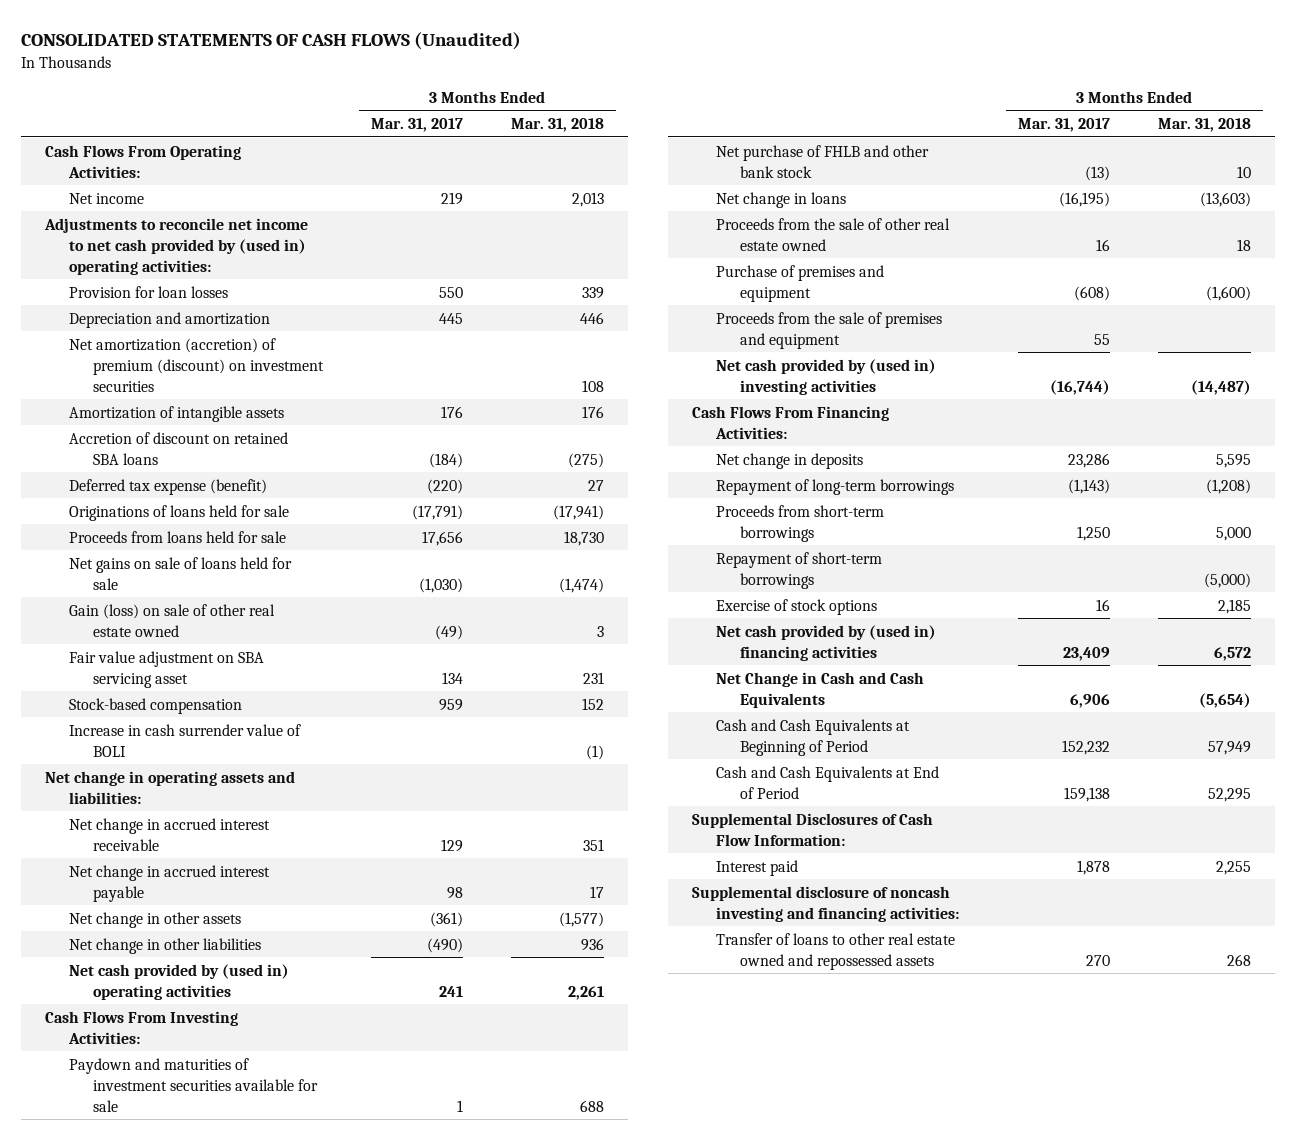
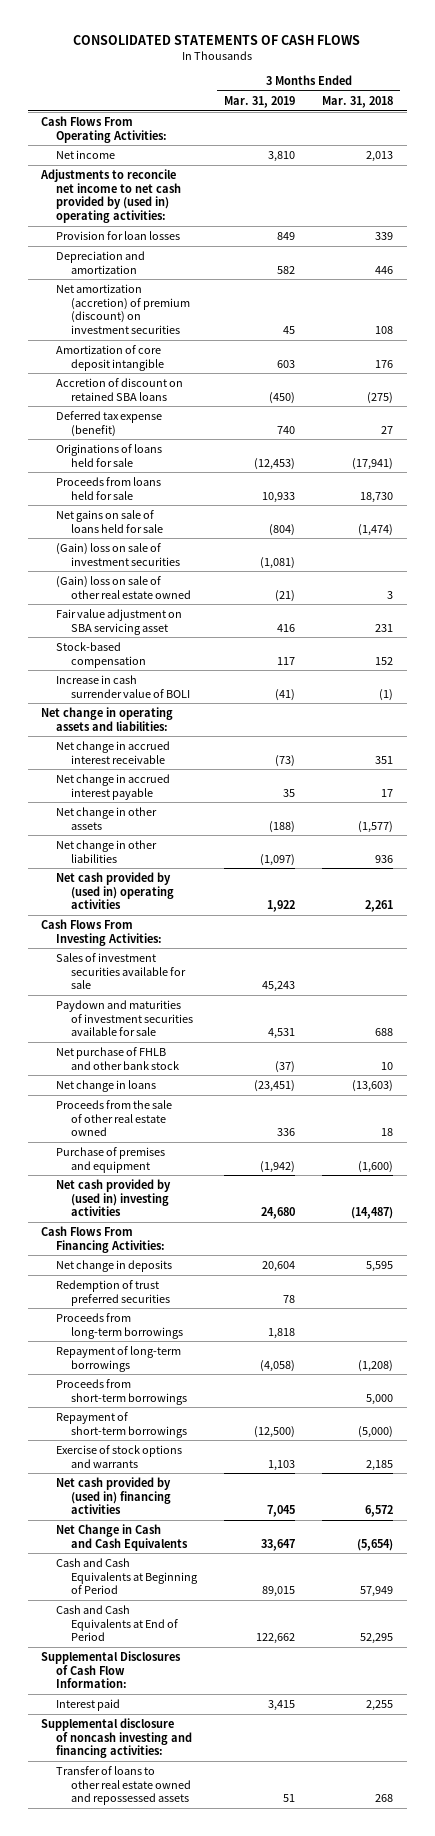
[20,32,521,51] CONSOLIDATED STATEMENTS OF CASH FLOWS (Unaudited) -> [73,34,361,45] CONSOLIDATED STATEMENTS OF CASH FLOWS
[370,118,463,133] Mar. 31, 2017 -> none
none -> [224,95,296,108] Mar. 31, 2019
[68,405,284,422] Amortization of intangible assets -> [56,344,164,371] Amortization of core deposit intangible
none -> [56,542,180,566] (Gain) loss on sale of investment securities
[68,603,275,637] Gain (loss) on sale of other real estate owned -> [56,575,191,599] (Gain) loss on sale of other real estate owned
none -> [56,952,186,990] Sales of investment securities available for sale
[716,311,943,349] Proceeds from the sale of premises and equipment -> none
none -> [56,1279,170,1306] Redemption of trust preferred securities
none -> [56,1312,183,1339] Proceeds from long-term borrowings
[716,598,878,615] Exercise of stock options -> [56,1444,183,1468] Exercise of stock options and warrants

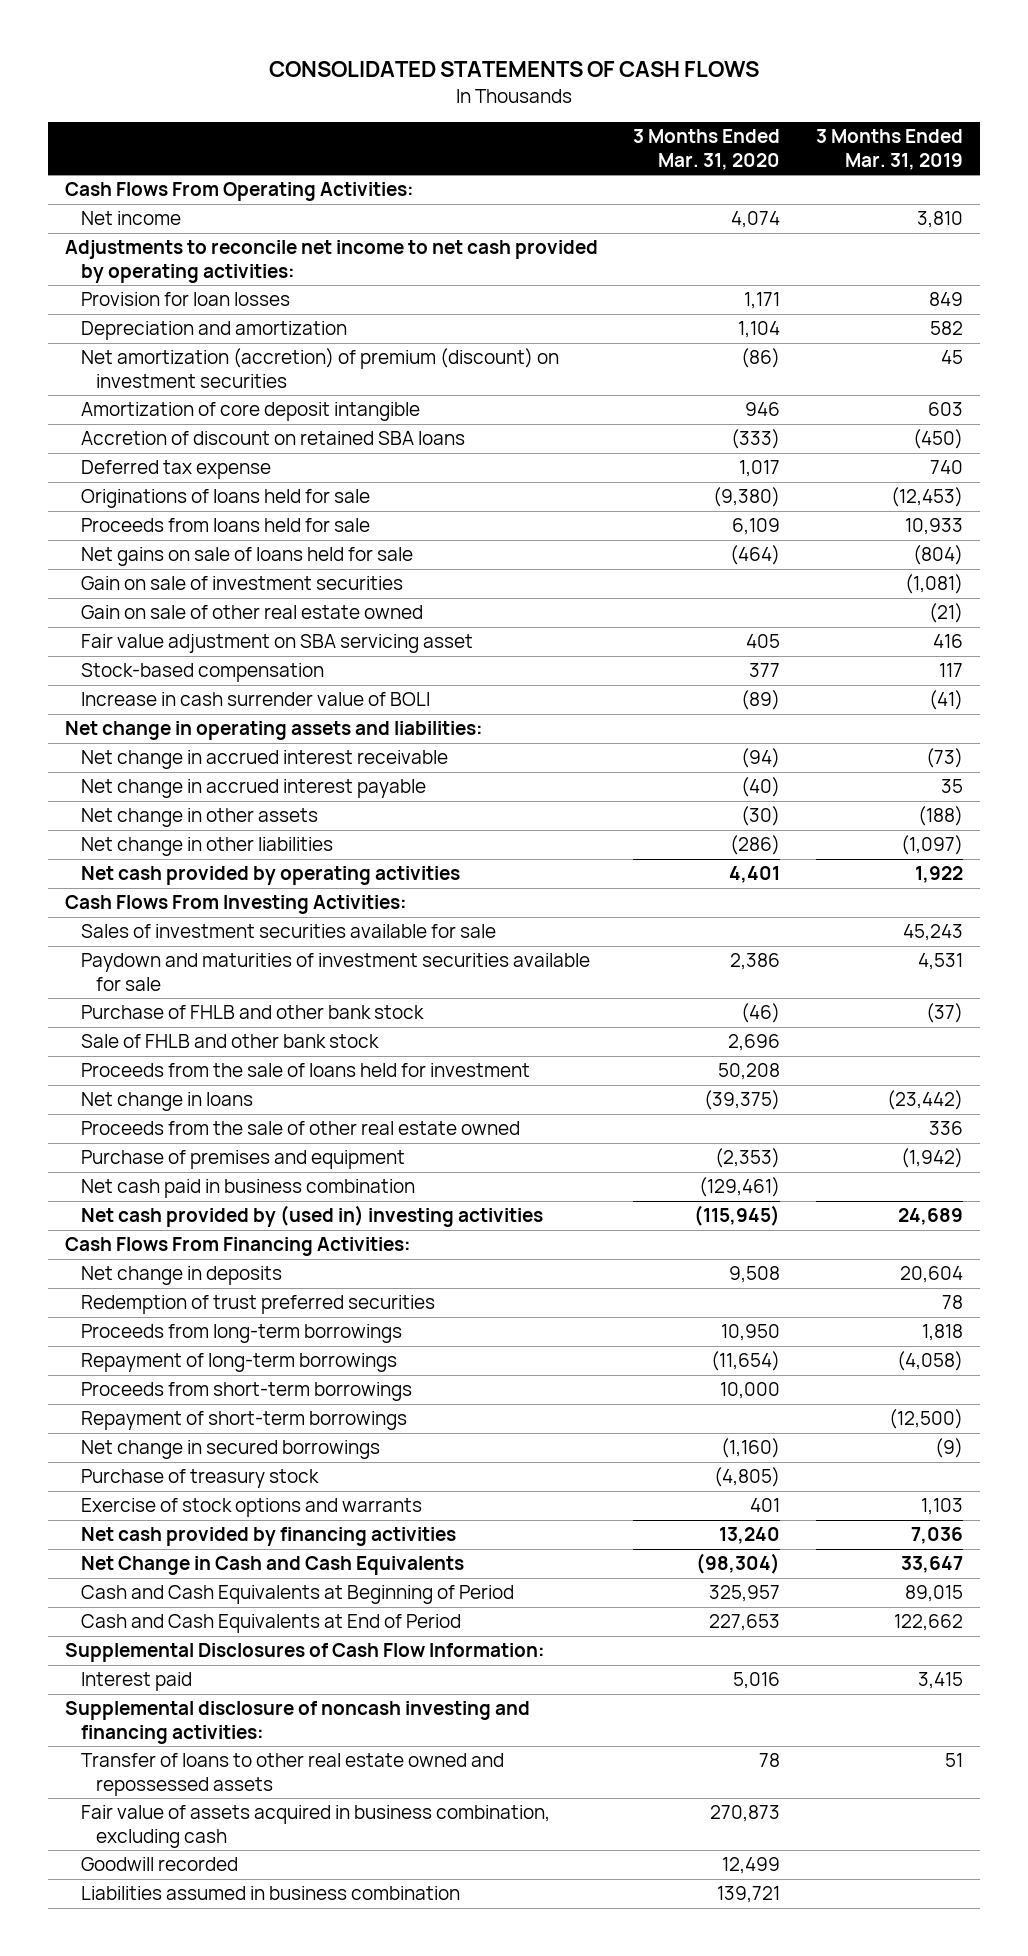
[322,95,394,108] Mar. 31, 2018 -> none
none -> [633,129,781,170] 3 Months Ended Mar. 31, 2020
[40,168,182,223] Adjustments to reconcile net income to net cash provided by (used in) operating activities: -> [65,240,599,283] Adjustments to reconcile net income to net cash provided by operating activities:
[56,410,163,437] Deferred tax expense (benefit) -> [80,460,271,480] Deferred tax expense
[56,542,180,566] (Gain) loss on sale of investment securities -> [80,576,403,591] Gain on sale of investment securities
[56,575,191,599] (Gain) loss on sale of other real estate owned -> [80,605,423,620] Gain on sale of other real estate owned
[56,871,174,910] Net cash provided by (used in) operating activities -> [80,866,460,886] Net cash provided by operating activities
[56,1046,179,1070] Net purchase of FHLB and other bank stock -> [80,1005,424,1020] Purchase of FHLB and other bank stock
none -> [80,1034,379,1049] Sale of FHLB and other bank stock
none -> [80,1063,530,1078] Proceeds from the sale of loans held for investment
[254,1079,296,1092] (23,451) -> [886,1090,963,1111] (23,442)
none -> [80,1179,415,1199] Net cash paid in business combination
[261,1207,296,1220] 24,680 -> [897,1208,963,1226] 24,689
none -> [80,1440,380,1460] Net change in secured borrowings
none -> [80,1469,319,1489] Purchase of treasury stock
[56,1476,172,1515] Net cash provided by (used in) financing activities -> [80,1527,456,1547] Net cash provided by financing activities
[267,1505,296,1518] 7,045 -> [910,1527,963,1545] 7,036
none -> [80,1805,550,1848] Fair value of assets acquired in business combination, excluding cash
none -> [80,1857,238,1872] Goodwill recorded
none -> [80,1886,460,1901] Liabilities assumed in business combination

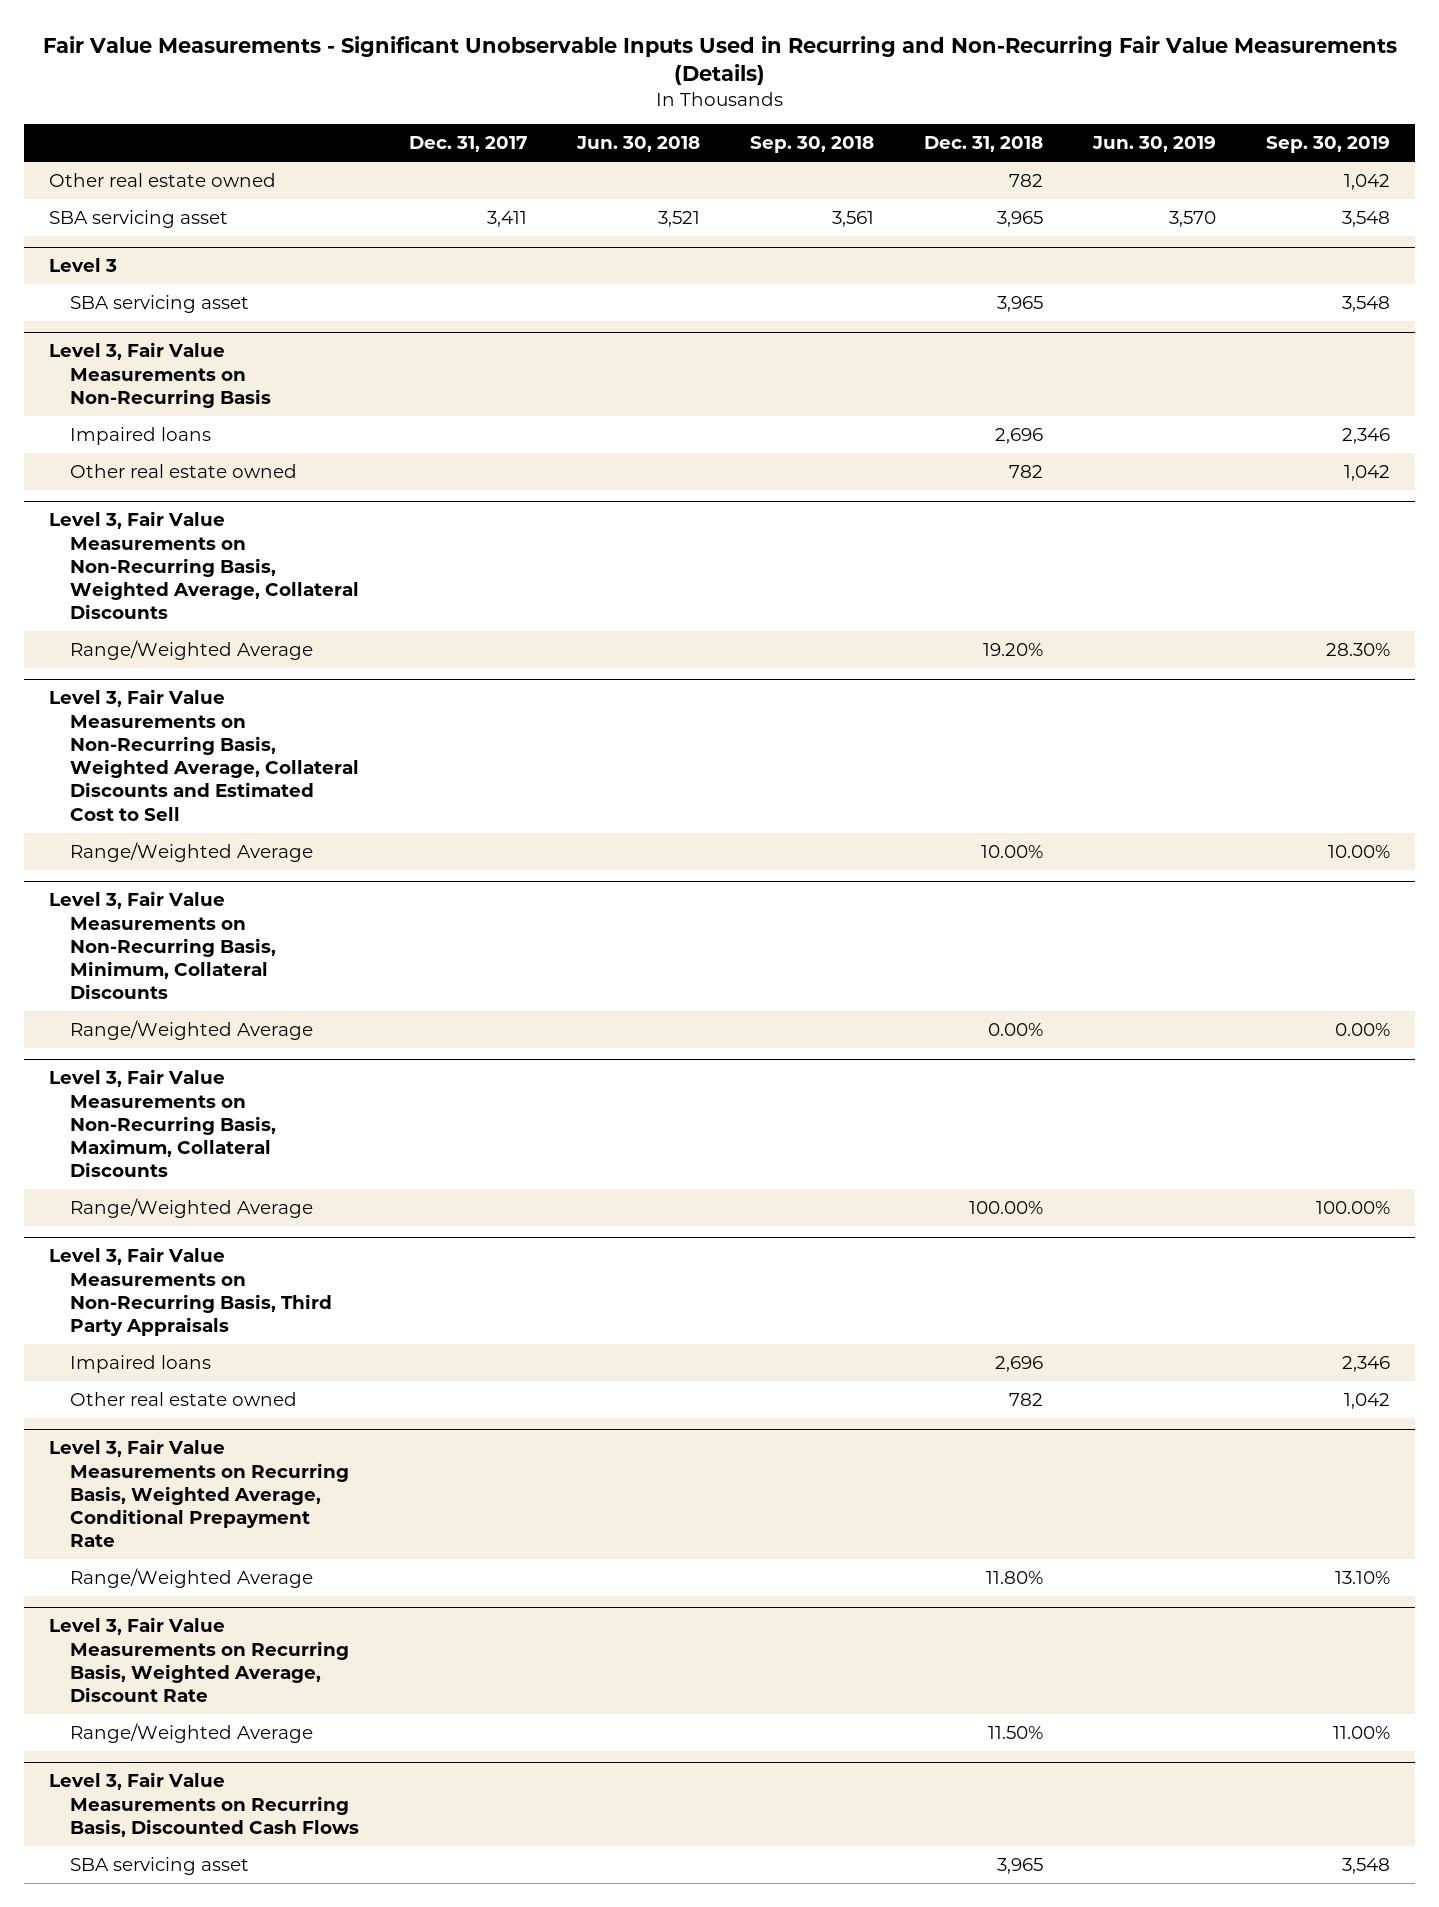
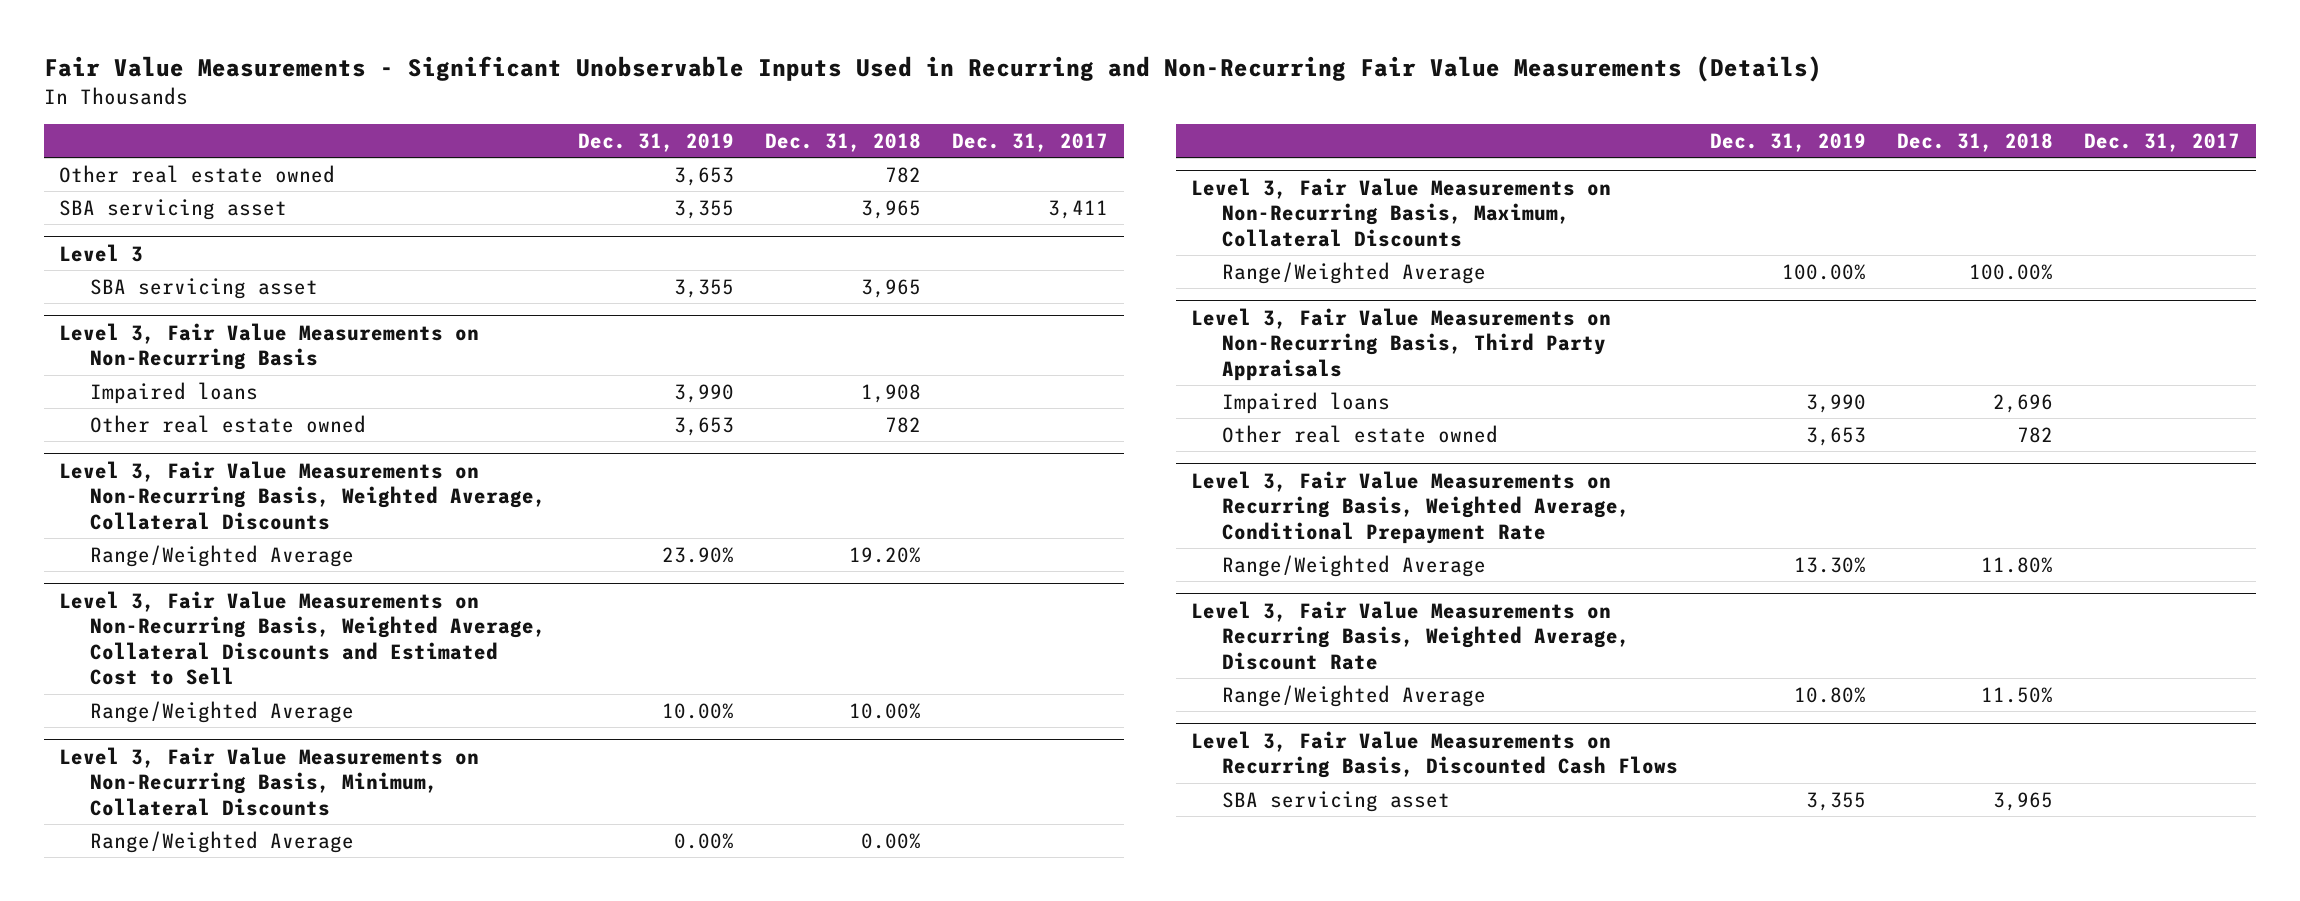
[576,136,701,153] Jun. 30, 2018 -> none
[750,136,875,154] Sep. 30, 2018 -> none
[1091,136,1216,153] Jun. 30, 2019 -> none
[1265,136,1390,154] Sep. 30, 2019 -> none
none -> [577,133,734,153] Dec. 31, 2019
[995,427,1044,444] 2,696 -> [861,383,922,403] 1,908

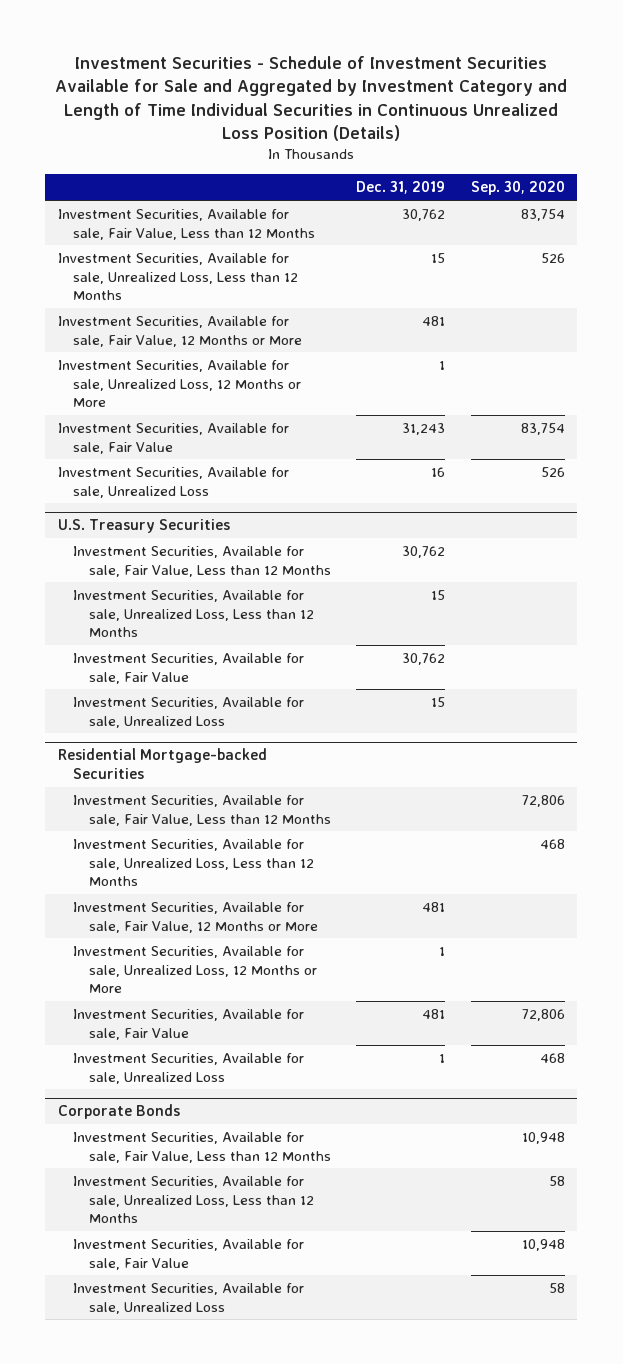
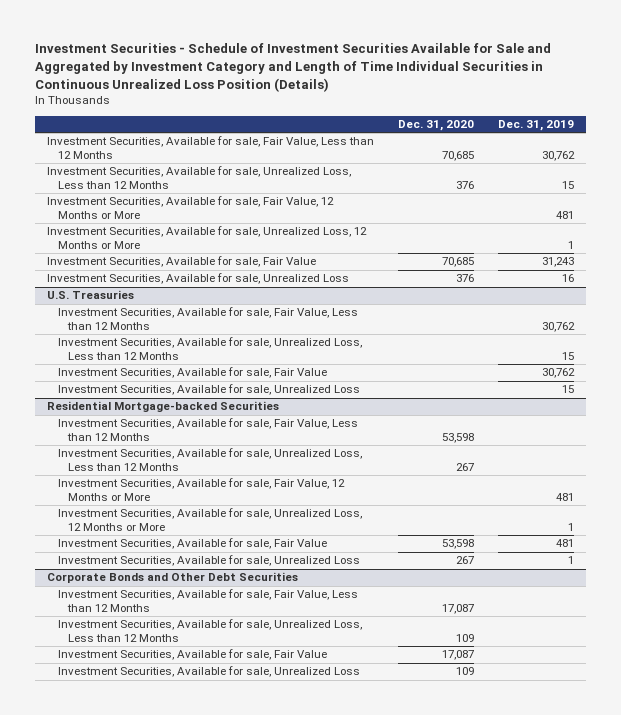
[470,181,565,196] Sep. 30, 2020 -> none
none -> [398,119,475,131] Dec. 31, 2020
[58,519,231,534] U.S. Treasury Securities -> [47,290,135,300] U.S. Treasuries
[58,1104,181,1120] Corporate Bonds -> none
none -> [47,572,299,584] Corporate Bonds and Other Debt Securities

